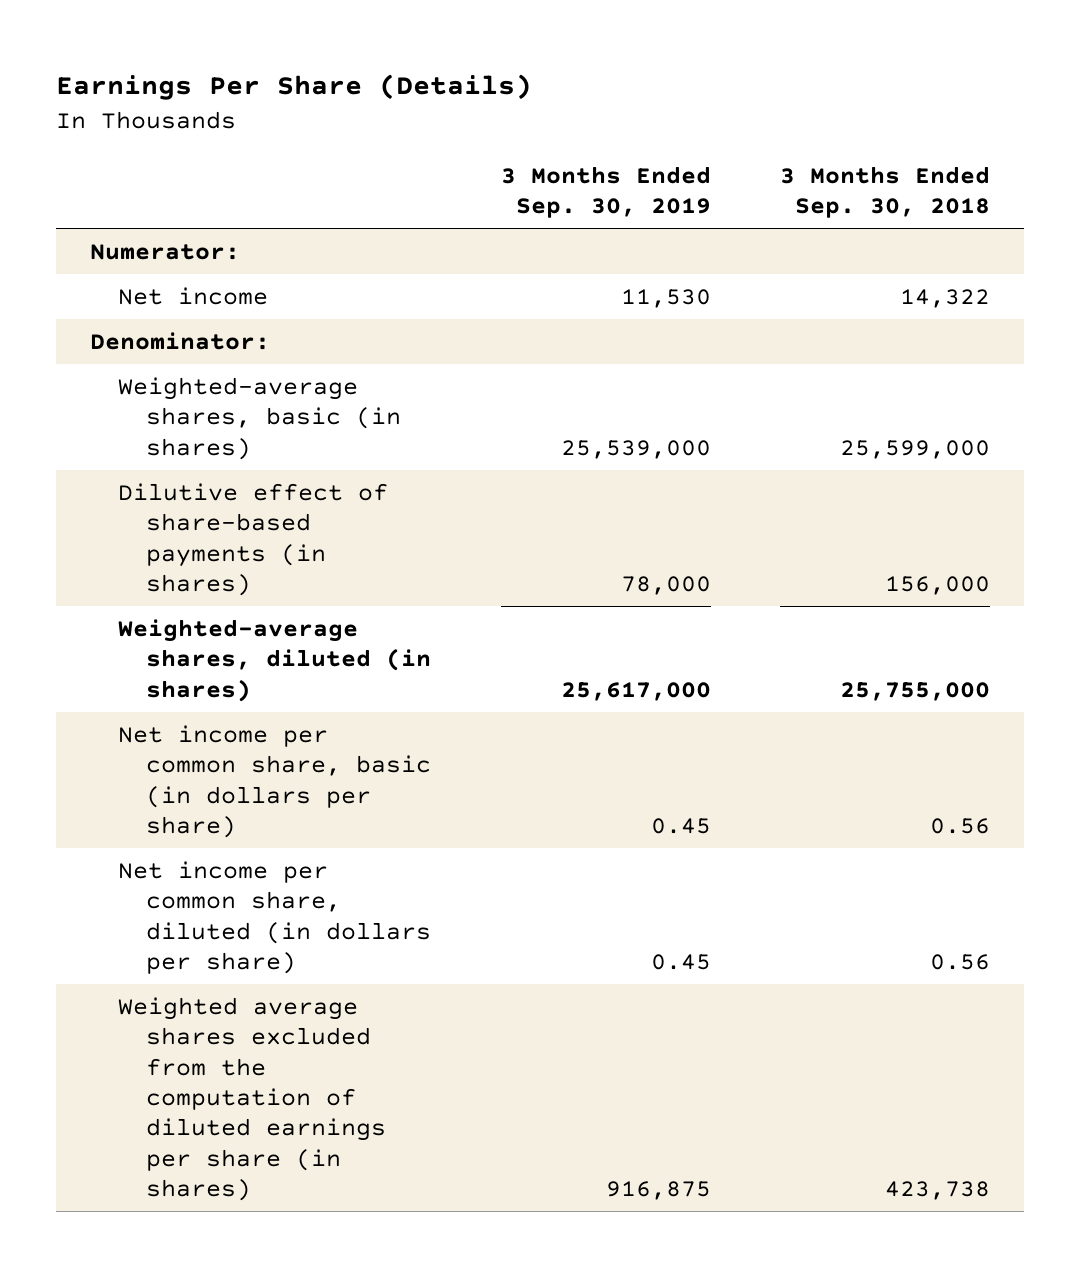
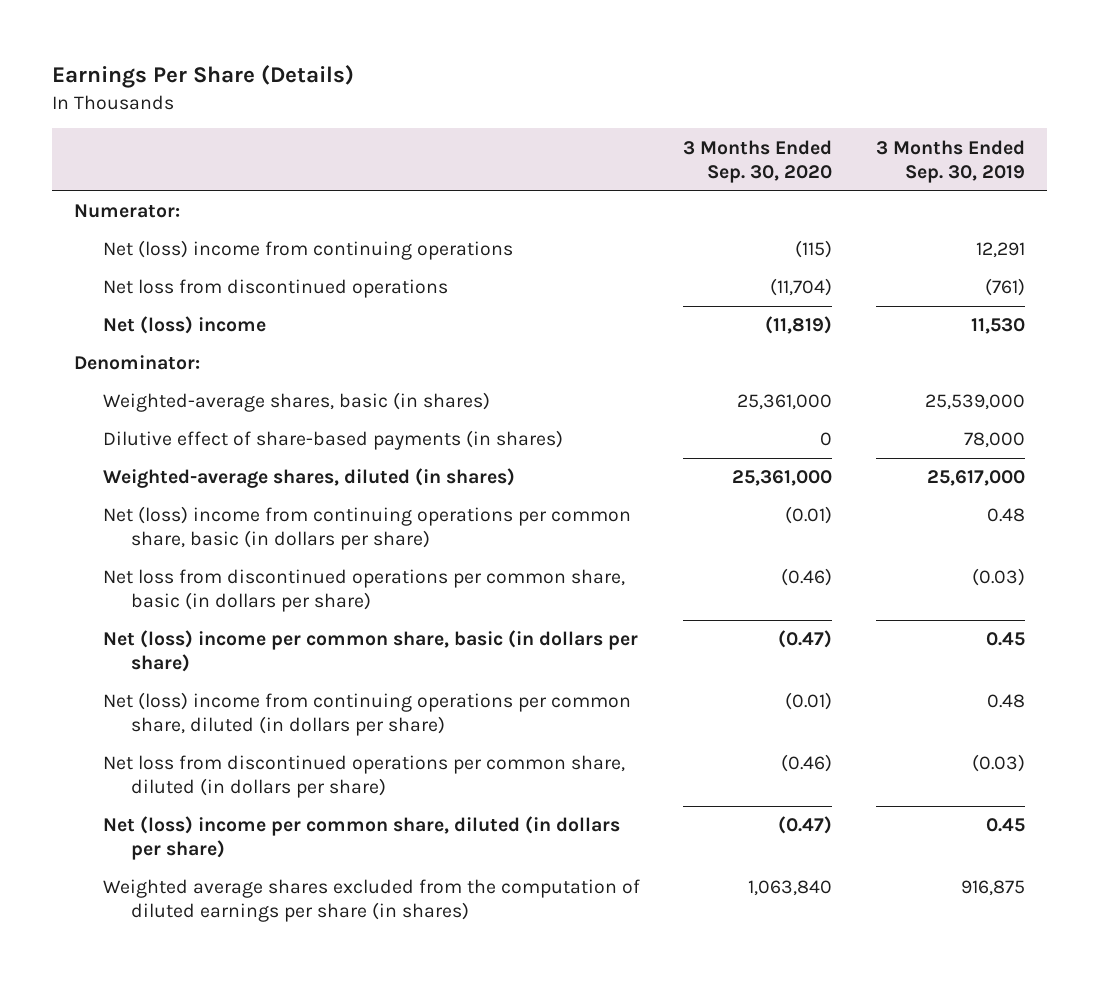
[779,165,990,219] 3 Months Ended Sep. 30, 2018 -> none
none -> [683,139,833,183] 3 Months Ended Sep. 30, 2020
none -> [102,240,513,261] Net (loss) income from continuing operations
none -> [102,279,448,299] Net loss from discontinued operations
[118,286,269,305] Net income -> [102,316,266,335] Net (loss) income
none -> [102,506,631,551] Net (loss) income from continuing operations per common share, basic (in dollars per share)
none -> [102,569,625,613] Net loss from discontinued operations per common share, basic (in dollars per share)
[118,724,432,838] Net income per common share, basic (in dollars per share) -> [102,630,638,673] Net (loss) income per common share, basic (in dollars per share)
none -> [102,692,631,737] Net (loss) income from continuing operations per common share, diluted (in dollars per share)
none -> [102,755,625,799] Net loss from discontinued operations per common share, diluted (in dollars per share)
[118,860,432,974] Net income per common share, diluted (in dollars per share) -> [102,816,620,861] Net (loss) income per common share, diluted (in dollars per share)

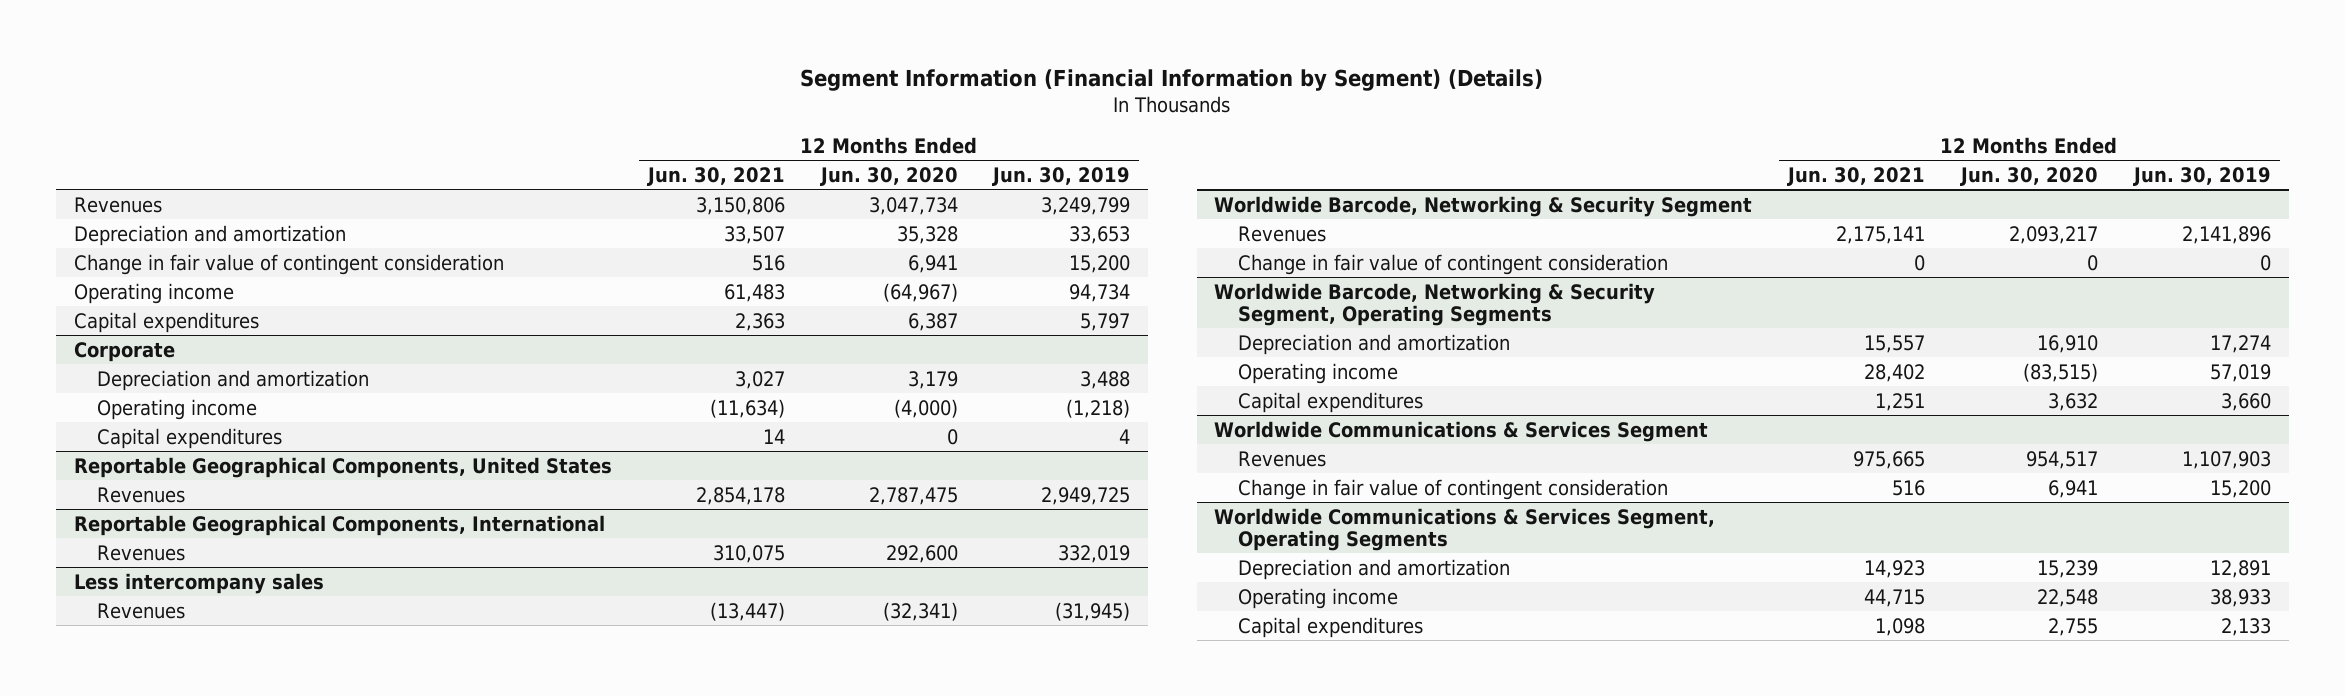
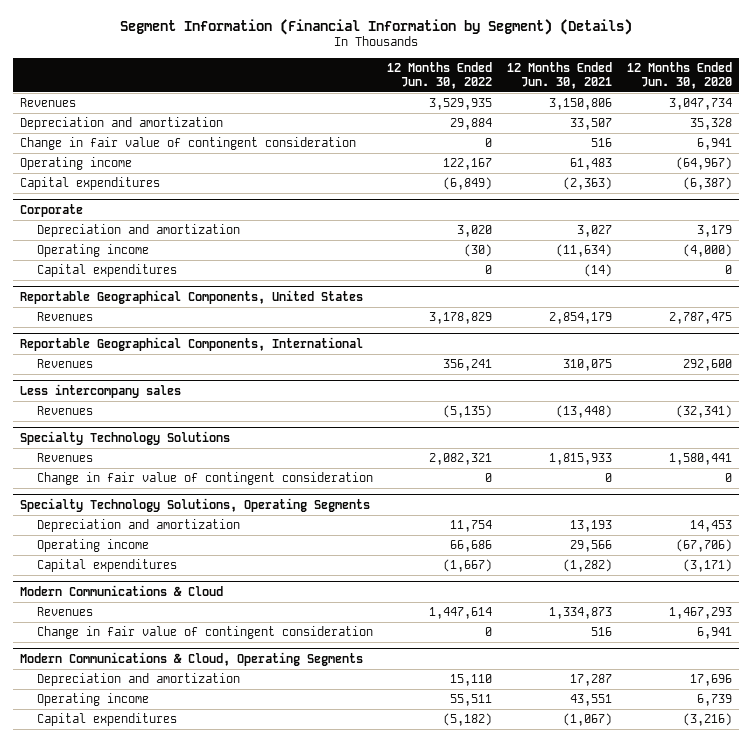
[992,167,1131,187] Jun. 30, 2019 -> none
none -> [387,62,493,89] 12 Months Ended Jun. 30, 2022
[734,312,785,331] 2,363 -> [563,177,613,191] (2,363)
[907,312,958,331] 6,387 -> [682,177,732,191] (6,387)
[762,428,785,444] 14 -> [584,264,613,278] (14)
[695,486,785,505] 2,854,178 -> [549,312,613,325] 2,854,179
[1214,195,1753,217] Worldwide Barcode, Networking & Security Segment -> none
[709,601,785,621] (13,447) -> [556,405,613,419] (13,448)
none -> [20,430,231,445] Specialty Technology Solutions
[1836,225,1926,244] 2,175,141 -> [549,453,613,466] 1,815,933
[2008,225,2098,244] 2,093,217 -> [668,453,732,466] 1,580,441
[1214,282,1656,326] Worldwide Barcode, Networking & Security Segment, Operating Segments -> none
[1214,420,1709,442] Worldwide Communications & Services Segment -> none
none -> [20,497,371,512] Specialty Technology Solutions, Operating Segments
[1864,334,1926,353] 15,557 -> [570,520,613,533] 13,193
[2036,334,2098,353] 16,910 -> [689,520,732,533] 14,453
[1864,363,1926,382] 28,402 -> [570,540,613,553] 29,566
[2022,362,2098,382] (83,515) -> [675,539,732,553] (67,706)
[1875,392,1926,411] 1,251 -> [563,559,613,573] (1,282)
[2047,392,2098,411] 3,632 -> [682,559,732,573] (3,171)
none -> [20,584,224,596] Modern Communications & Cloud
[1853,450,1926,469] 975,665 -> [549,607,613,620] 1,334,873
[2025,450,2098,469] 954,517 -> [668,607,732,620] 1,467,293
[1214,507,1716,551] Worldwide Communications & Services Segment, Operating Segments -> none
none -> [20,651,364,666] Modern Communications & Cloud, Operating Segments
[1864,559,1926,578] 14,923 -> [570,674,613,687] 17,287
[2036,559,2098,578] 15,239 -> [689,674,732,687] 17,696
[1864,588,1926,607] 44,715 -> [570,694,613,707] 43,551
[2036,588,2098,607] 22,548 -> [696,694,732,707] 6,739
[1875,617,1926,636] 1,098 -> [563,713,613,727] (1,067)
[2047,617,2098,636] 2,755 -> [682,713,732,727] (3,216)

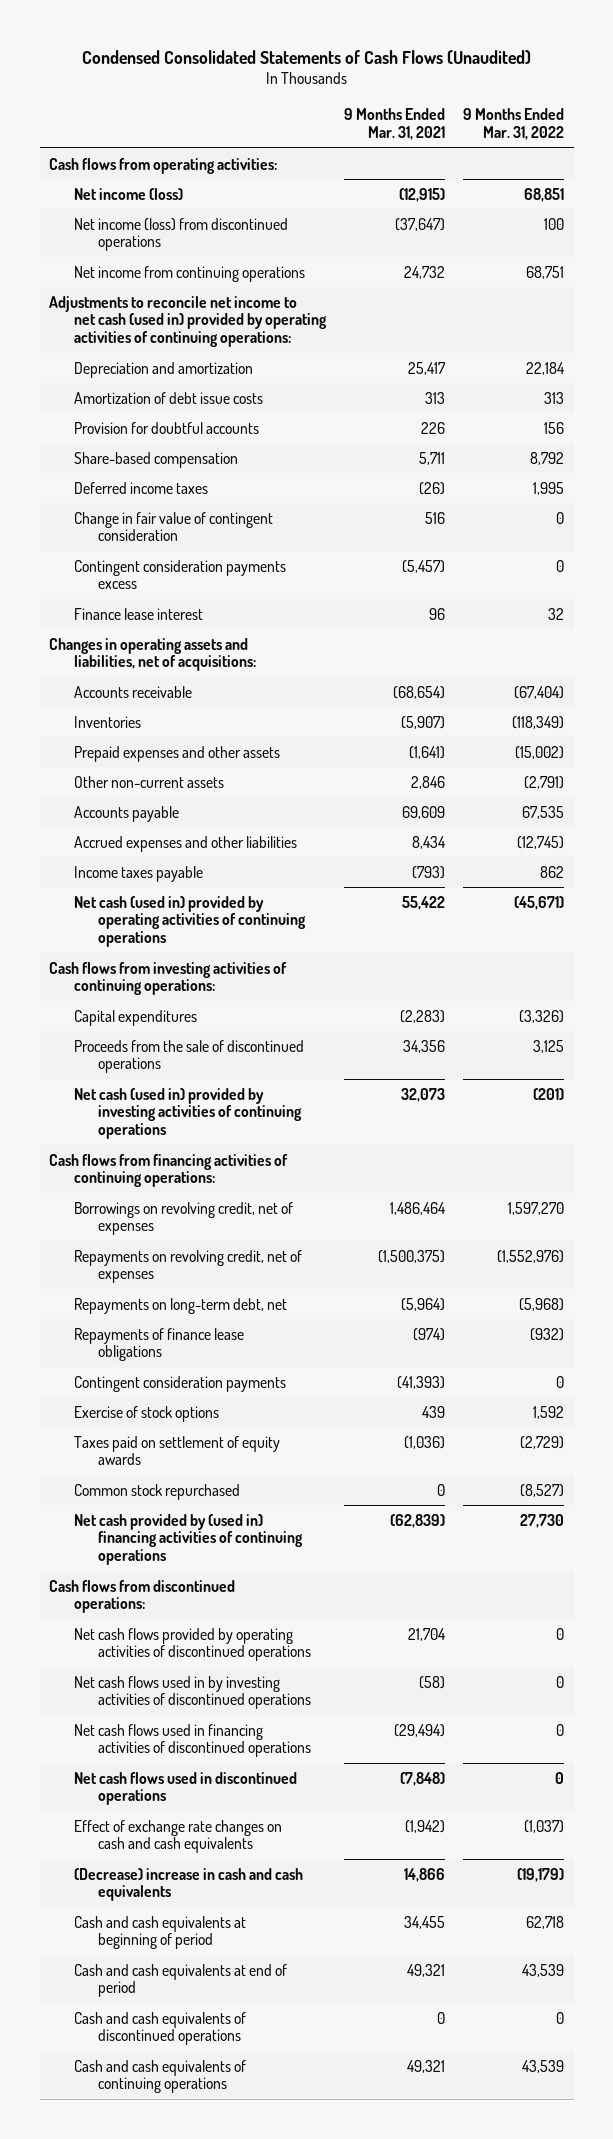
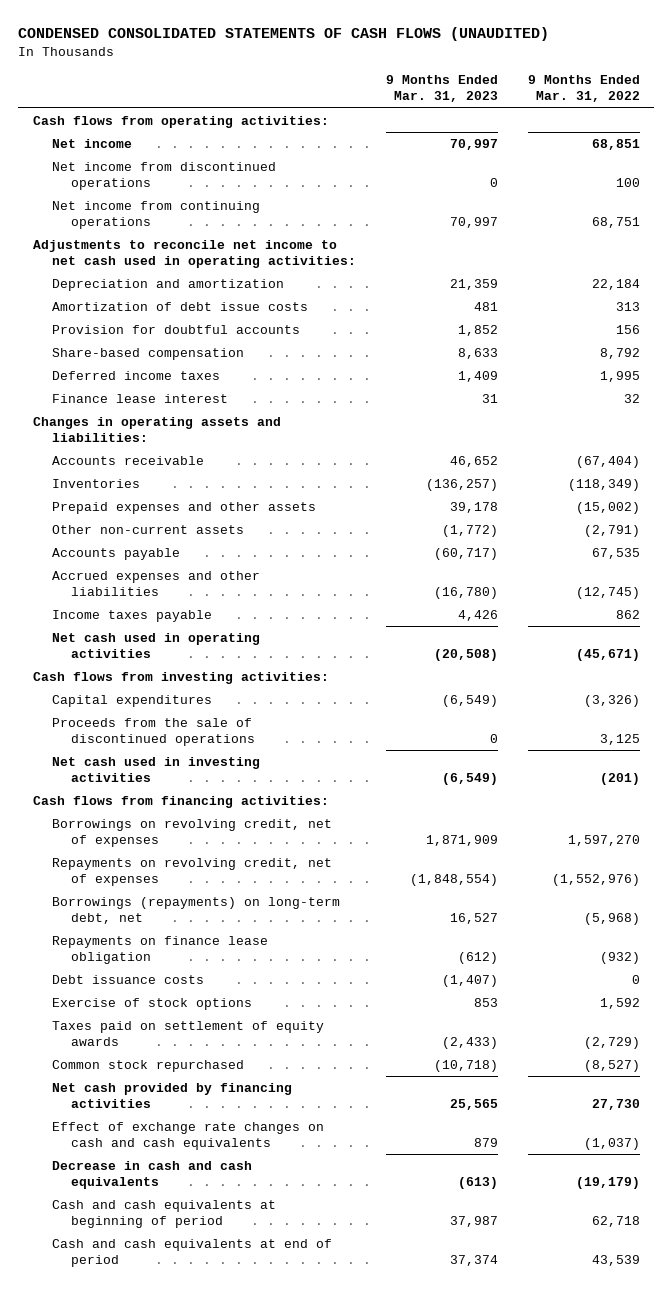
[81,49,531,64] Condensed Consolidated Statements of Cash Flows (Unaudited) -> [17,27,549,42] CONDENSED CONSOLIDATED STATEMENTS OF CASH FLOWS (UNAUDITED)
[344,108,446,141] 9 Months Ended Mar. 31, 2021 -> none
none -> [385,75,498,103] 9 Months Ended Mar. 31, 2023
[73,187,183,200] Net income (loss) -> [52,138,133,148] Net income
[73,217,288,252] Net income (loss) from discontinued operations -> [52,161,277,190] Net income from discontinued operations
[48,295,327,348] Adjustments to reconcile net income to net cash (used in) provided by operating activities of continuing operations: -> [32,239,357,268] Adjustments to reconcile net income to net cash used in operating activities:
[73,511,273,542] Change in fair value of contingent consideration -> none
[73,559,286,590] Contingent consideration payments excess -> none
[48,637,256,672] Changes in operating assets and liabilities, net of acquisitions: -> [32,416,281,442] Changes in operating assets and liabilities:
[73,895,307,948] Net cash (used in) provided by operating activities of continuing operations -> [52,632,261,658] Net cash used in operating activities
[48,961,287,996] Cash flows from investing activities of continuing operations: -> [32,671,329,684] Cash flows from investing activities:
[73,1087,303,1140] Net cash (used in) provided by investing activities of continuing operations -> [52,756,261,782] Net cash used in investing activities
[48,1153,288,1188] Cash flows from financing activities of continuing operations: -> [32,795,329,808] Cash flows from financing activities:
[73,1375,286,1392] Contingent consideration payments -> none
[73,1297,287,1314] Repayments on long-term debt, net -> [52,896,341,924] Borrowings (repayments) on long-term debt, net
[73,1327,244,1362] Repayments of finance lease obligations -> [52,935,269,964] Repayments on finance lease obligation
none -> [52,974,205,984] Debt issuance costs
[48,1579,235,1614] Cash flows from discontinued operations: -> none
[73,1627,312,1662] Net cash flows provided by operating activities of discontinued operations -> none
[73,1675,312,1710] Net cash flows used in by investing activities of discontinued operations -> none
[73,1723,312,1758] Net cash flows used in financing activities of discontinued operations -> none
[73,1771,297,1806] Net cash flows used in discontinued operations -> none
[73,1513,304,1566] Net cash provided by (used in) financing activities of continuing operations -> [52,1082,293,1108] Net cash provided by financing activities
[73,1867,303,1902] (Decrease) increase in cash and cash equivalents -> [52,1160,253,1189] Decrease in cash and cash equivalents
[73,2011,246,2046] Cash and cash equivalents of discontinued operations -> none
[73,2059,246,2094] Cash and cash equivalents of continuing operations -> none

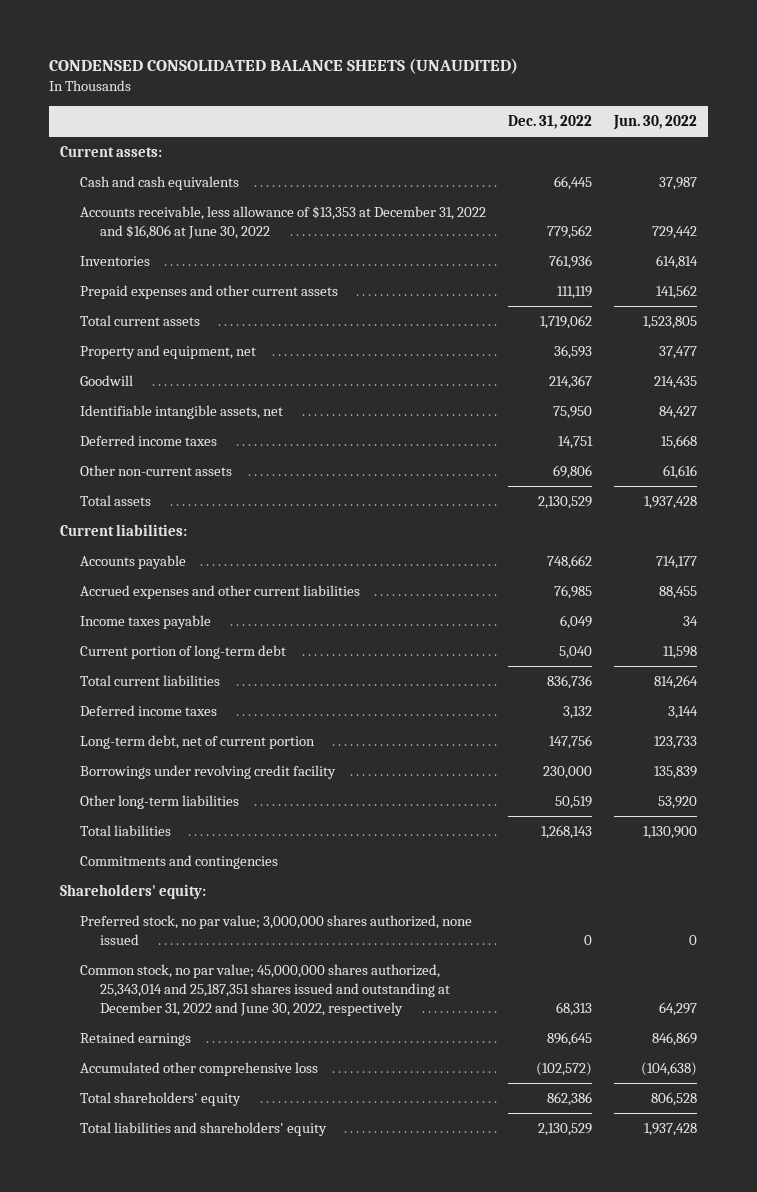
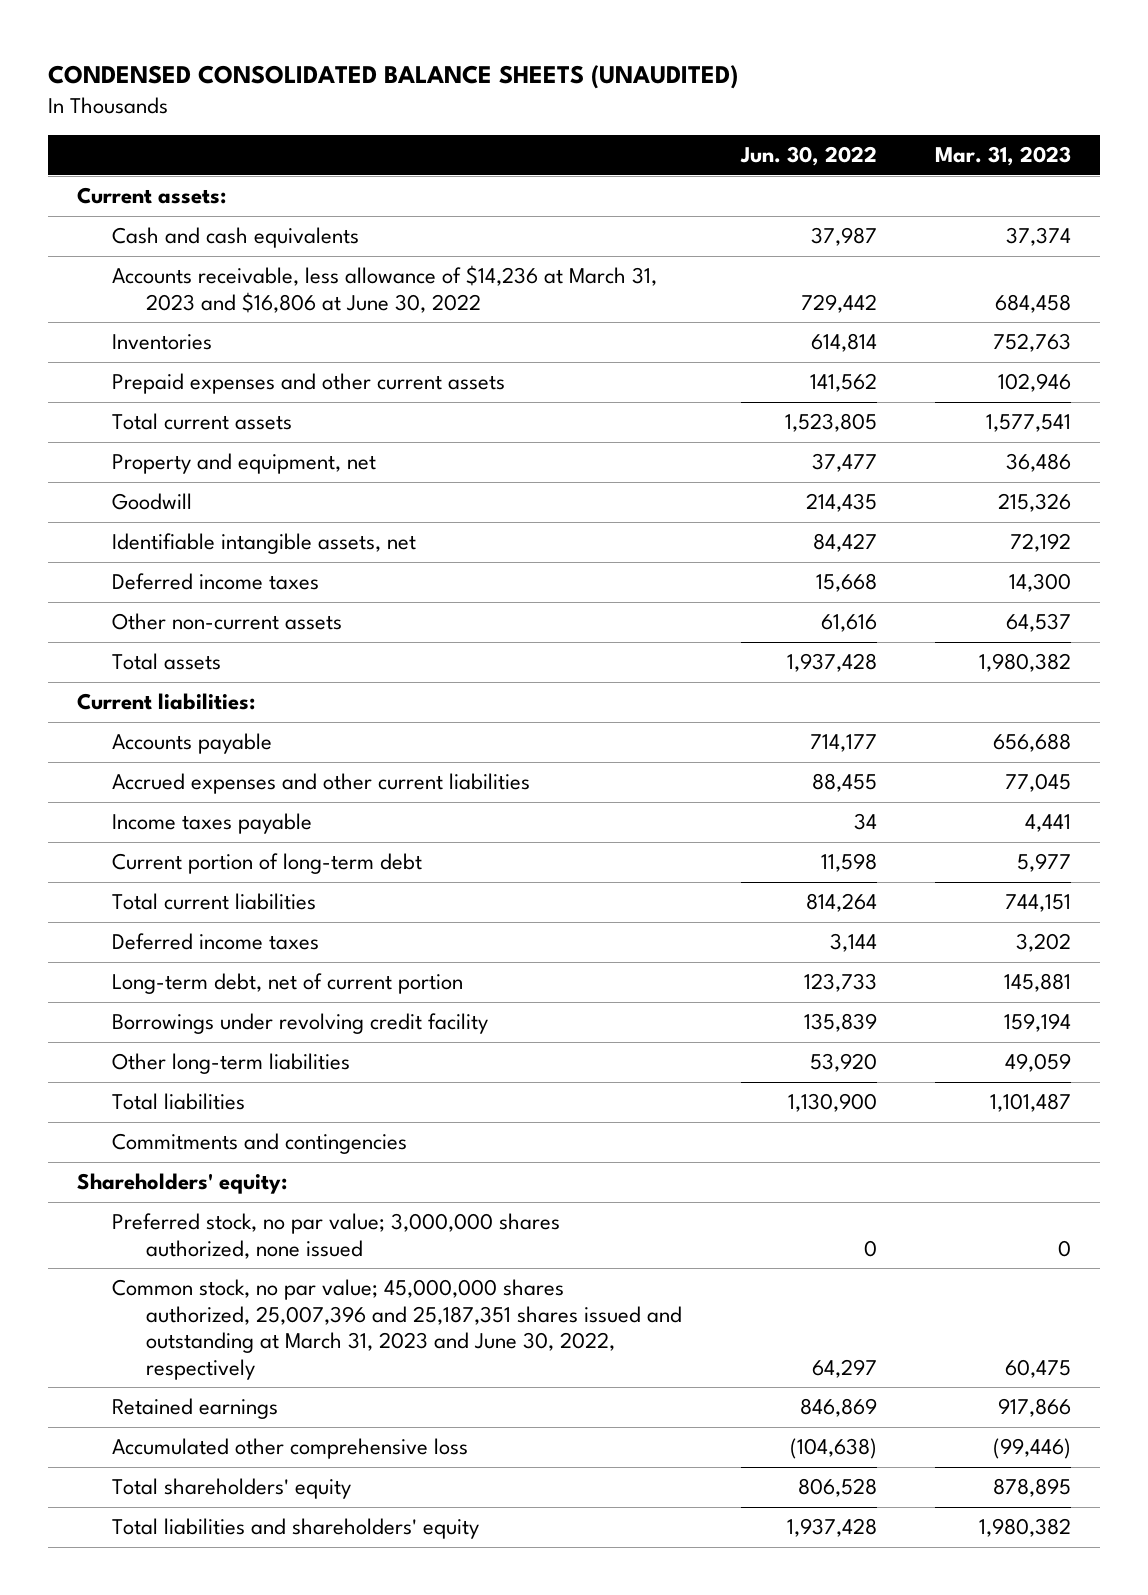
[507,115,592,130] Dec. 31, 2022 -> none
none -> [935,146,1072,167] Mar. 31, 2023
[79,206,486,239] Accounts receivable, less allowance of $13,353 at December 31, 2022 and $16,806 at June 30, 2022 -> [111,265,657,313] Accounts receivable, less allowance of $14,236 at March 31, 2023 and $16,806 at June 30, 2022
[79,964,450,1016] Common stock, no par value; 45,000,000 shares authorized, 25,343,014 and 25,187,351 shares issued and outstanding at December 31, 2022 and June 30, 2022, respectively -> [111,1279,683,1380] Common stock, no par value; 45,000,000 shares authorized, 25,007,396 and 25,187,351 shares issued and outstanding at March 31, 2023 and June 30, 2022, respectively

